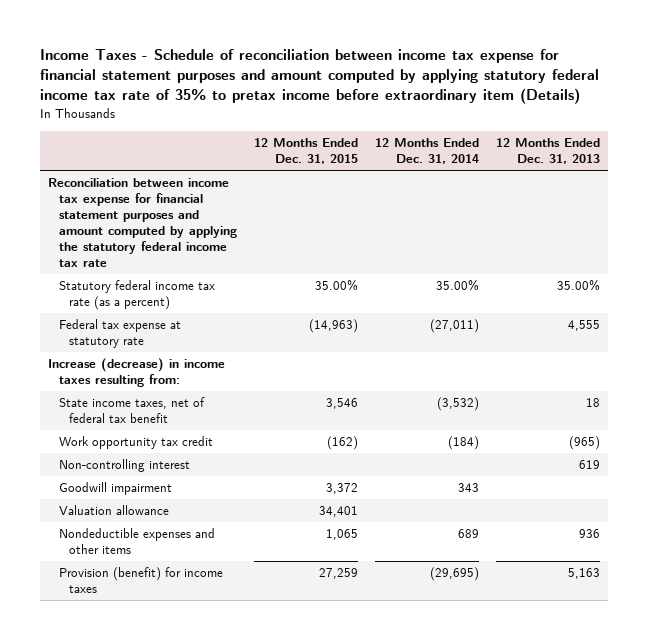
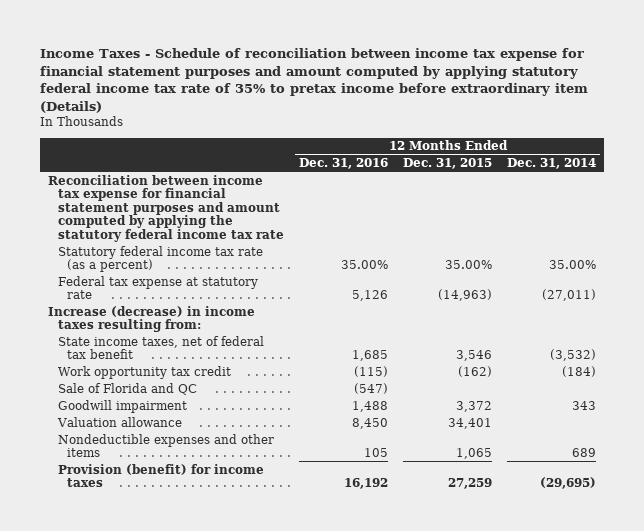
[495,138,600,165] 12 Months Ended Dec. 31, 2013 -> none
none -> [298,158,388,170] Dec. 31, 2016
[58,459,190,473] Non-controlling interest -> [57,382,197,395] Sale of Florida and QC

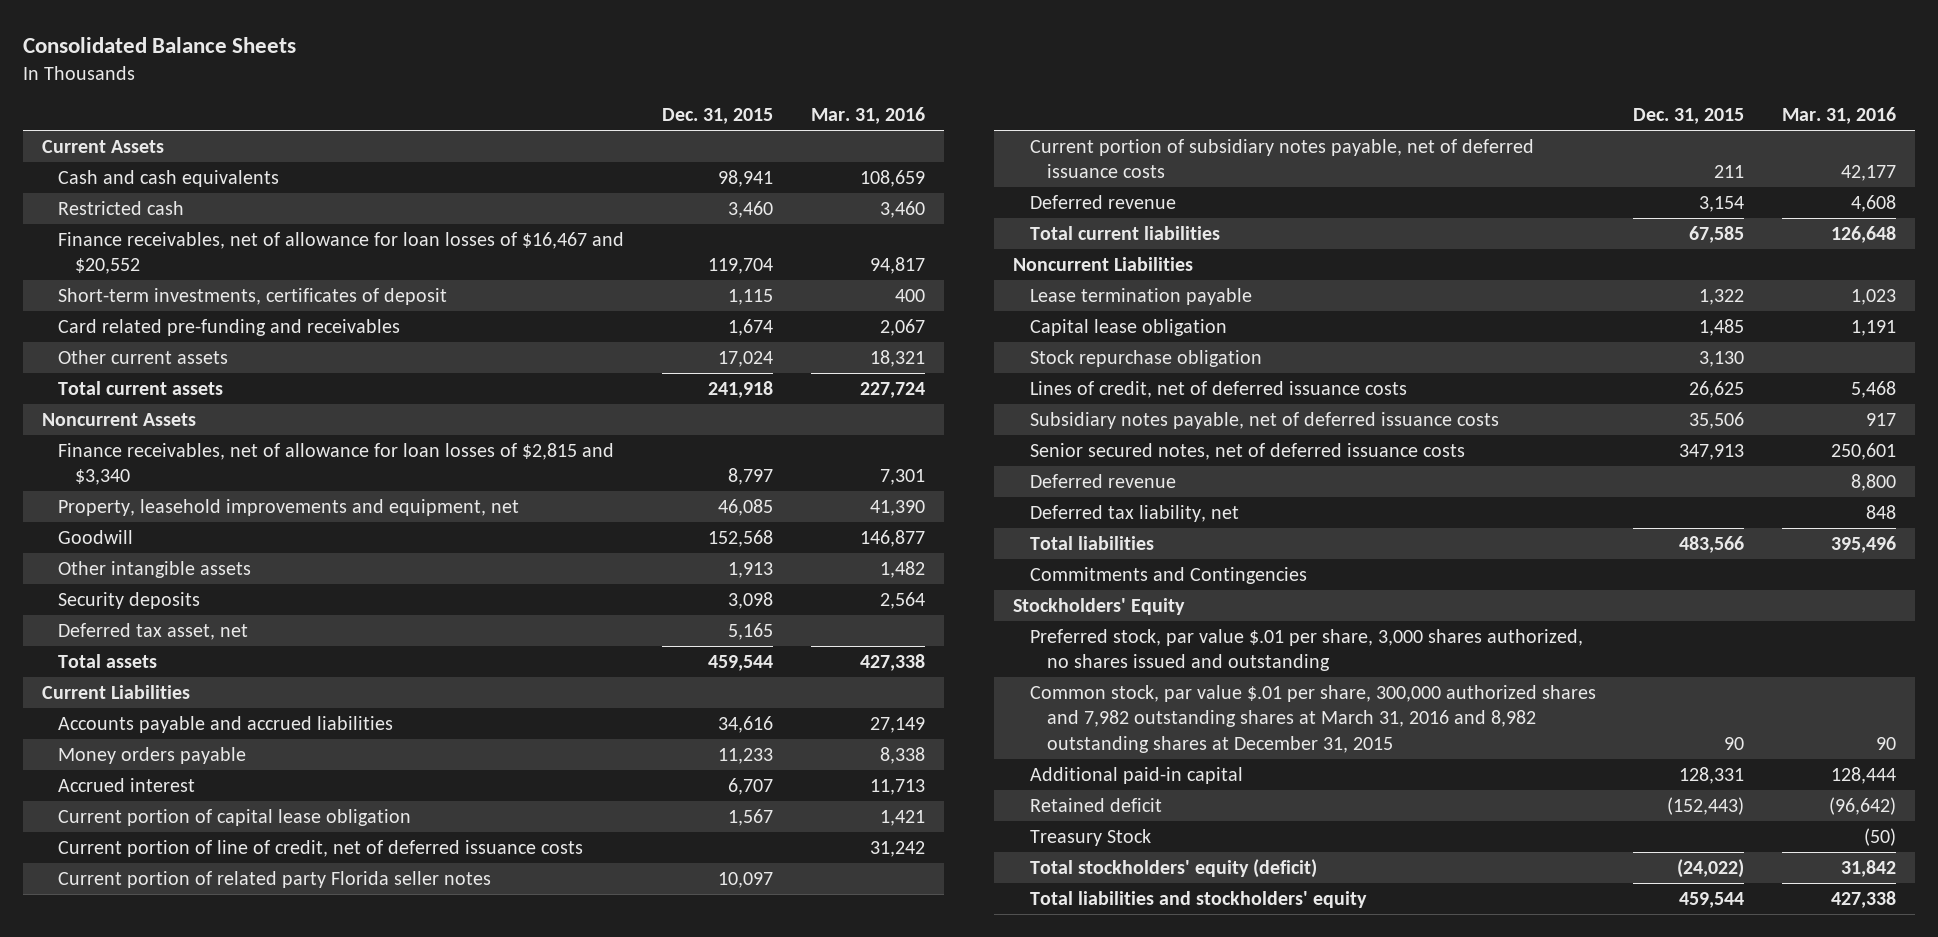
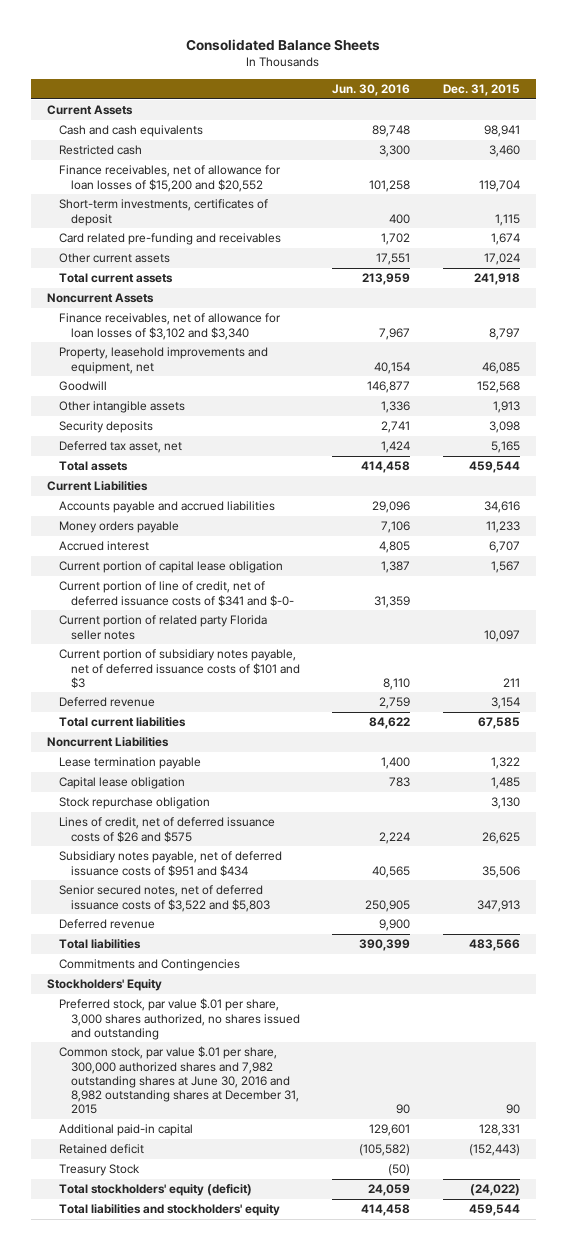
[811,107,926,125] Mar. 31, 2016 -> none
none -> [332,84,411,97] Jun. 30, 2016
[58,231,625,275] Finance receivables, net of allowance for loan losses of $16,467 and $20,552 -> [59,165,282,192] Finance receivables, net of allowance for loan losses of $15,200 and $20,552
[58,442,615,486] Finance receivables, net of allowance for loan losses of $2,815 and $3,340 -> [59,313,282,340] Finance receivables, net of allowance for loan losses of $3,102 and $3,340
[58,839,584,857] Current portion of line of credit, net of deferred issuance costs -> [59,581,294,607] Current portion of line of credit, net of deferred issuance costs of $341 and $-0-
[1029,138,1534,179] Current portion of subsidiary notes payable, net of deferred issuance costs -> [59,649,300,689] Current portion of subsidiary notes payable, net of deferred issuance costs of $101 and $3
[1029,380,1407,398] Lines of credit, net of deferred issuance costs -> [59,817,276,843] Lines of credit, net of deferred issuance costs of $26 and $575
[1029,411,1499,429] Subsidiary notes payable, net of deferred issuance costs -> [59,851,283,877] Subsidiary notes payable, net of deferred issuance costs of $951 and $434
[1029,442,1465,460] Senior secured notes, net of deferred issuance costs -> [59,885,270,912] Senior secured notes, net of deferred issuance costs of $3,522 and $5,803
[1029,504,1239,522] Deferred tax liability, net -> none
[1029,684,1596,753] Common stock, par value $.01 per share, 300,000 authorized shares and 7,982 outstanding shares at March 31, 2016 and 8,982 outstanding shares at December 31, 2015 -> [59,1046,299,1114] Common stock, par value $.01 per share, 300,000 authorized shares and 7,982 outstanding shares at June 30, 2016 and 8,982 outstanding shares at December 31, 2015

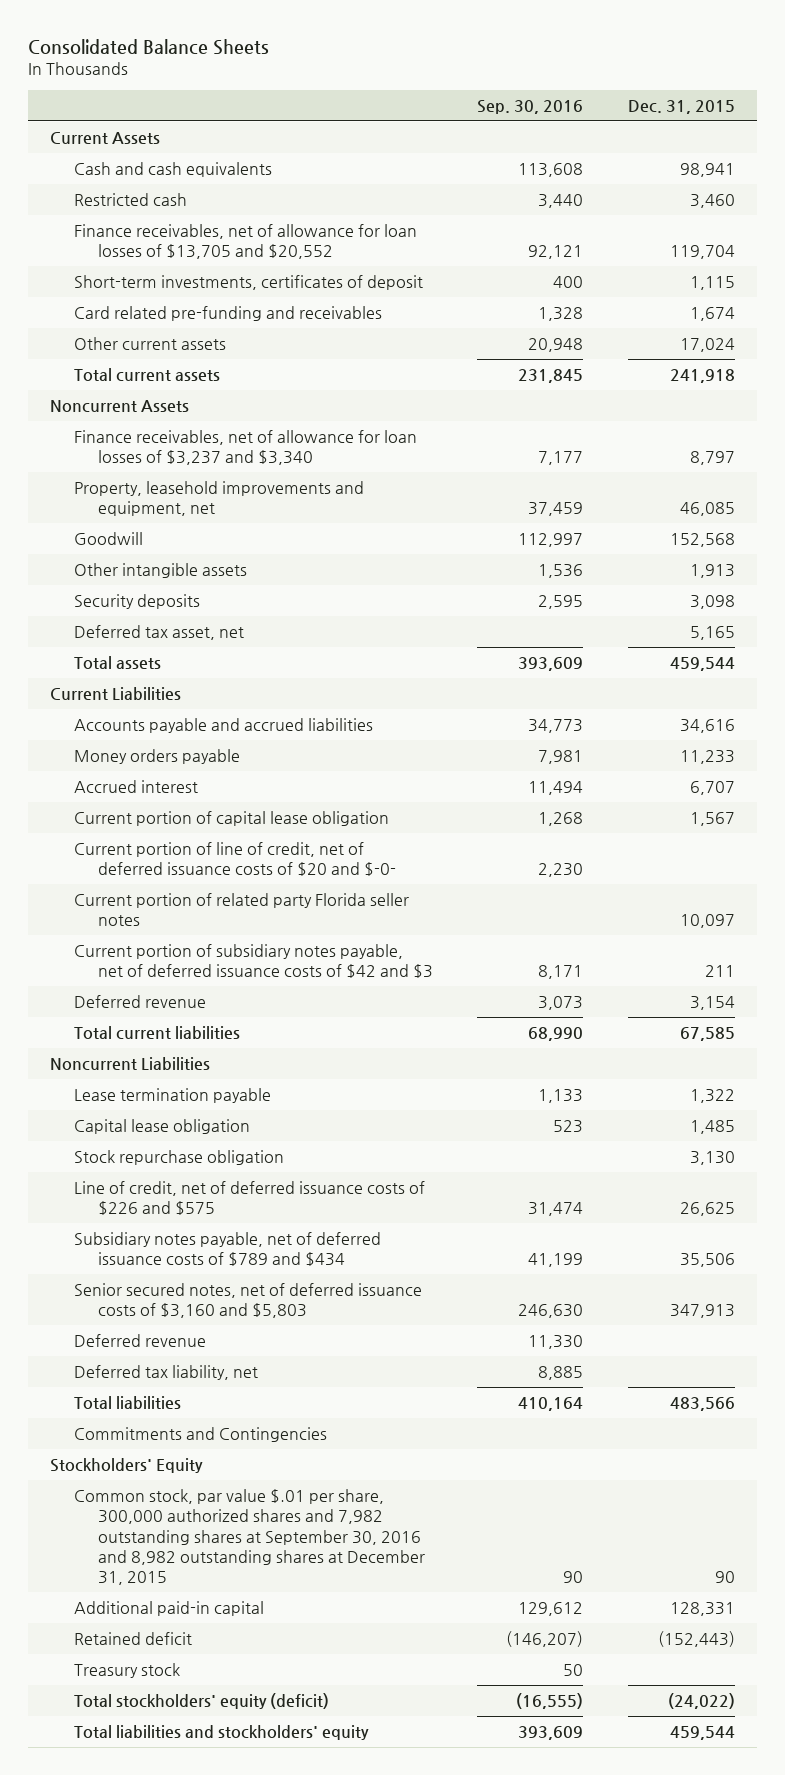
[332,84,411,97] Jun. 30, 2016 -> none
none -> [477,99,584,114] Sep. 30, 2016
[59,165,282,192] Finance receivables, net of allowance for loan losses of $15,200 and $20,552 -> [74,224,418,260] Finance receivables, net of allowance for loan losses of $13,705 and $20,552
[59,313,282,340] Finance receivables, net of allowance for loan losses of $3,102 and $3,340 -> [74,430,418,466] Finance receivables, net of allowance for loan losses of $3,237 and $3,340
[59,581,294,607] Current portion of line of credit, net of deferred issuance costs of $341 and $-0- -> [74,842,396,877] Current portion of line of credit, net of deferred issuance costs of $20 and $-0-
[59,649,300,689] Current portion of subsidiary notes payable, net of deferred issuance costs of $101 and $3 -> [74,944,433,979] Current portion of subsidiary notes payable, net of deferred issuance costs of $42 and $3
[59,817,276,843] Lines of credit, net of deferred issuance costs of $26 and $575 -> [74,1181,426,1216] Line of credit, net of deferred issuance costs of $226 and $575
[59,851,283,877] Subsidiary notes payable, net of deferred issuance costs of $951 and $434 -> [74,1232,382,1267] Subsidiary notes payable, net of deferred issuance costs of $789 and $434
[59,885,270,912] Senior secured notes, net of deferred issuance costs of $3,522 and $5,803 -> [74,1283,423,1319] Senior secured notes, net of deferred issuance costs of $3,160 and $5,803
none -> [74,1365,259,1381] Deferred tax liability, net
[59,998,300,1040] Preferred stock, par value $.01 per share, 3,000 shares authorized, no shares issued and outstanding -> none
[59,1046,299,1114] Common stock, par value $.01 per share, 300,000 authorized shares and 7,982 outstanding shares at June 30, 2016 and 8,982 outstanding shares at December 31, 2015 -> [74,1489,425,1585] Common stock, par value $.01 per share, 300,000 authorized shares and 7,982 outstanding shares at September 30, 2016 and 8,982 outstanding shares at December 31, 2015
[59,1164,141,1177] Treasury Stock -> [74,1663,181,1679] Treasury stock

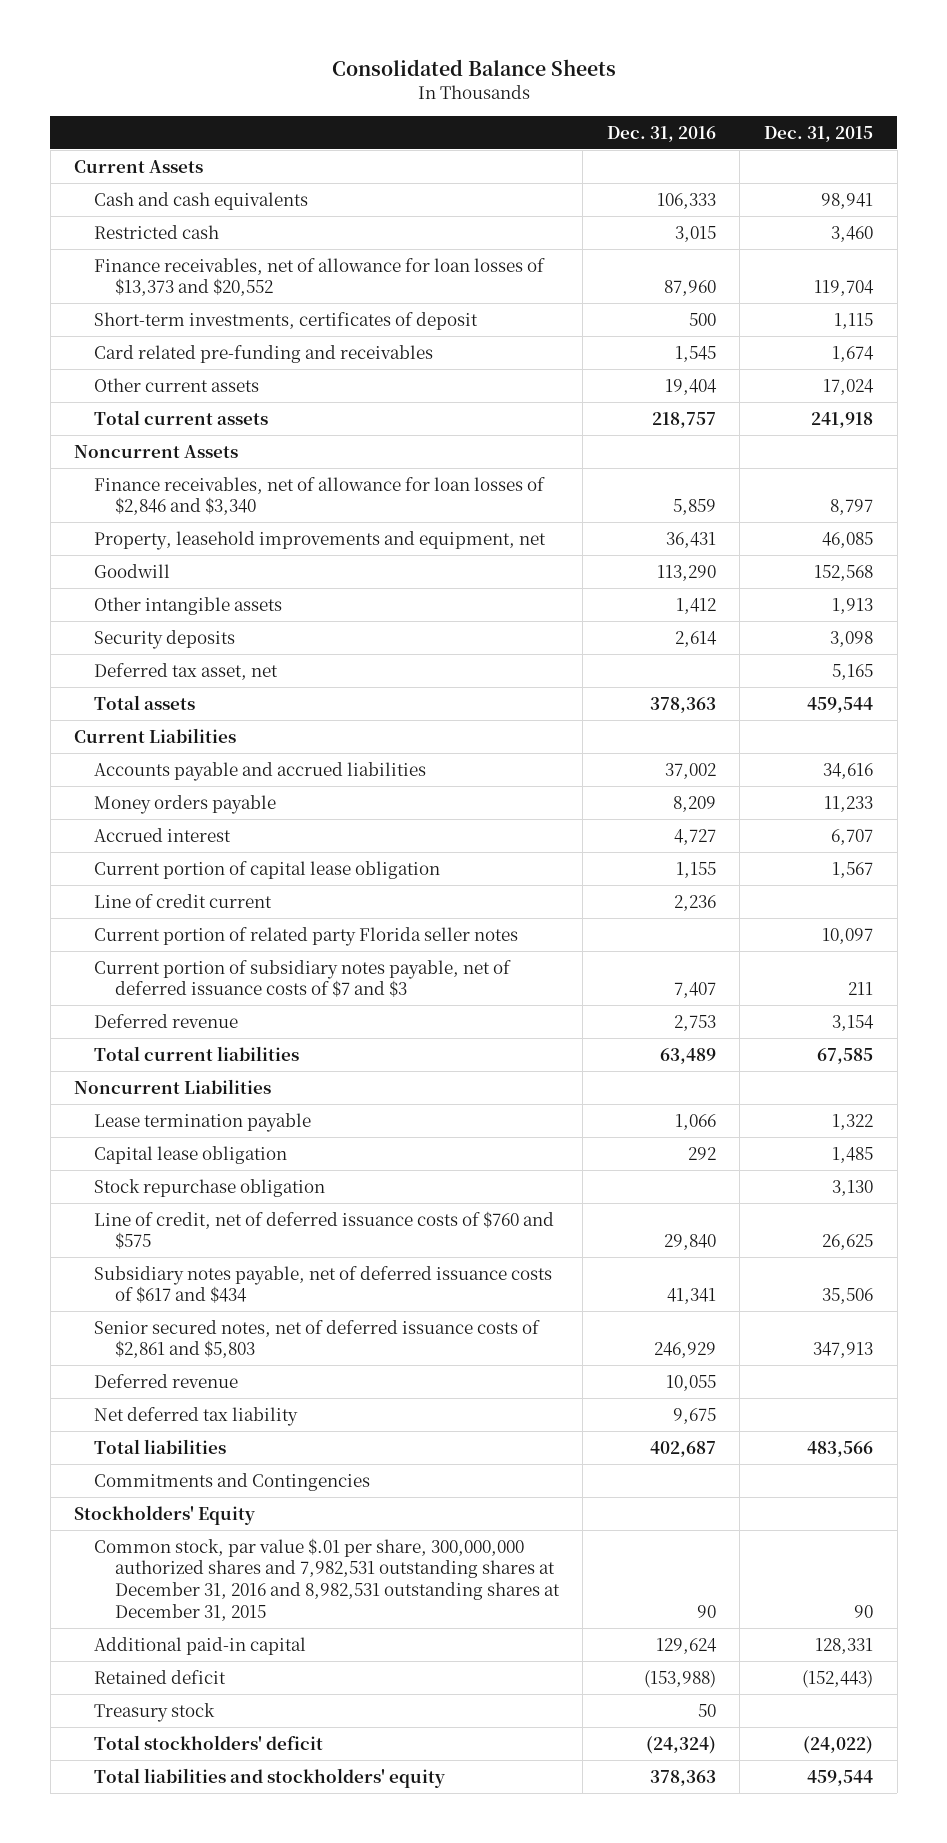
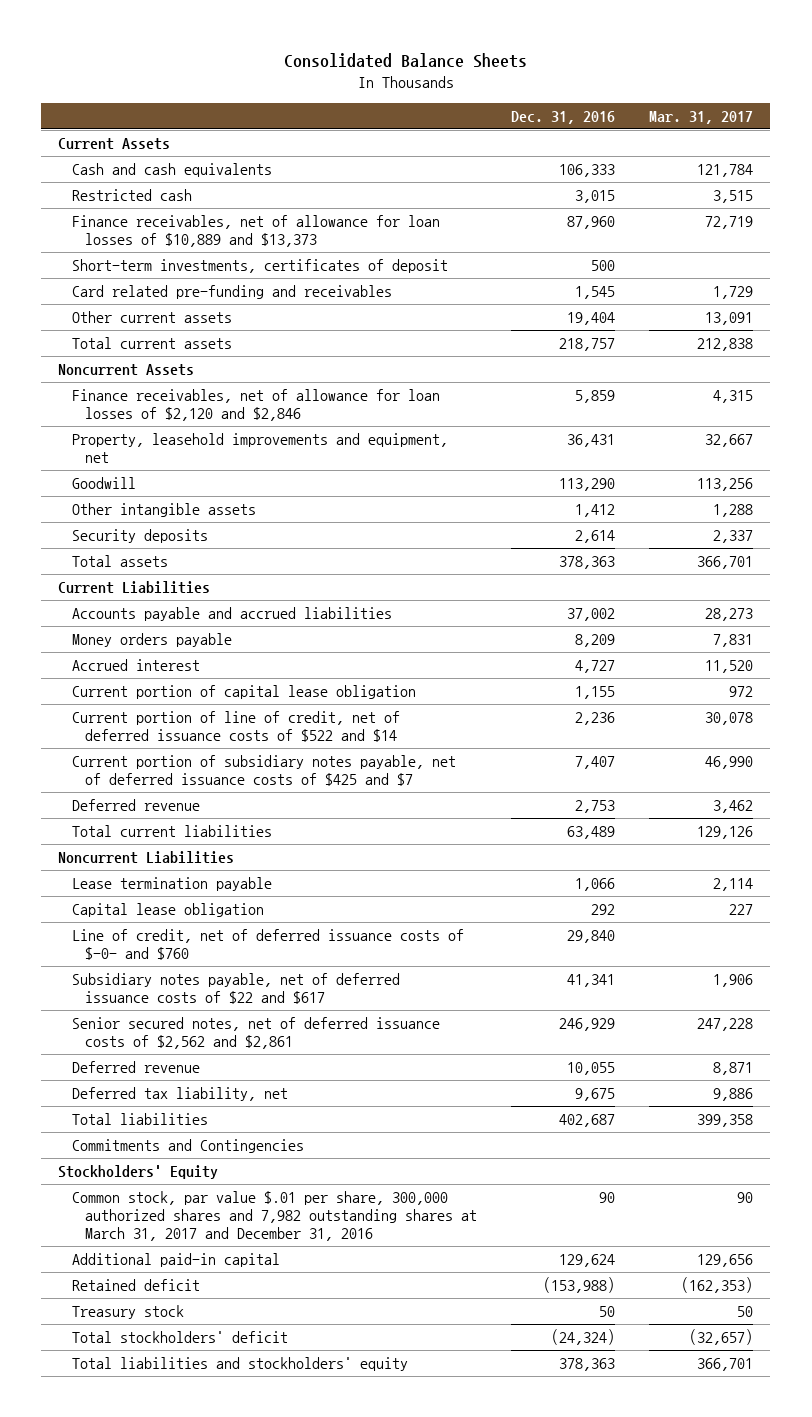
[764,125,874,142] Dec. 31, 2015 -> none
none -> [649,110,754,124] Mar. 31, 2017
[94,257,546,297] Finance receivables, net of allowance for loan losses of $13,373 and $20,552 -> [71,214,440,248] Finance receivables, net of allowance for loan losses of $10,889 and $13,373
[94,476,546,516] Finance receivables, net of allowance for loan losses of $2,846 and $3,340 -> [71,388,440,422] Finance receivables, net of allowance for loan losses of $2,120 and $2,846
[94,662,279,680] Deferred tax asset, net -> none
[94,926,519,946] Current portion of related party Florida seller notes -> none
[94,893,273,908] Line of credit current -> [71,710,400,743] Current portion of line of credit, net of deferred issuance costs of $522 and $14
[94,959,512,998] Current portion of subsidiary notes payable, net of deferred issuance costs of $7 and $3 -> [71,754,456,787] Current portion of subsidiary notes payable, net of deferred issuance costs of $425 and $7
[94,1178,326,1197] Stock repurchase obligation -> none
[94,1210,555,1250] Line of credit, net of deferred issuance costs of $760 and $575 -> [71,928,464,961] Line of credit, net of deferred issuance costs of $-0- and $760
[94,1265,553,1304] Subsidiary notes payable, net of deferred issuance costs of $617 and $434 -> [71,972,400,1005] Subsidiary notes payable, net of deferred issuance costs of $22 and $617
[94,1319,541,1359] Senior secured notes, net of deferred issuance costs of $2,861 and $5,803 -> [71,1016,440,1050] Senior secured notes, net of deferred issuance costs of $2,562 and $2,861
[94,1406,299,1426] Net deferred tax liability -> [71,1086,288,1101] Deferred tax liability, net
[94,1537,560,1621] Common stock, par value $.01 per share, 300,000,000 authorized shares and 7,982,531 outstanding shares at December 31, 2016 and 8,982,531 outstanding shares at December 31, 2015 -> [71,1190,478,1242] Common stock, par value $.01 per share, 300,000 authorized shares and 7,982 outstanding shares at March 31, 2017 and December 31, 2016

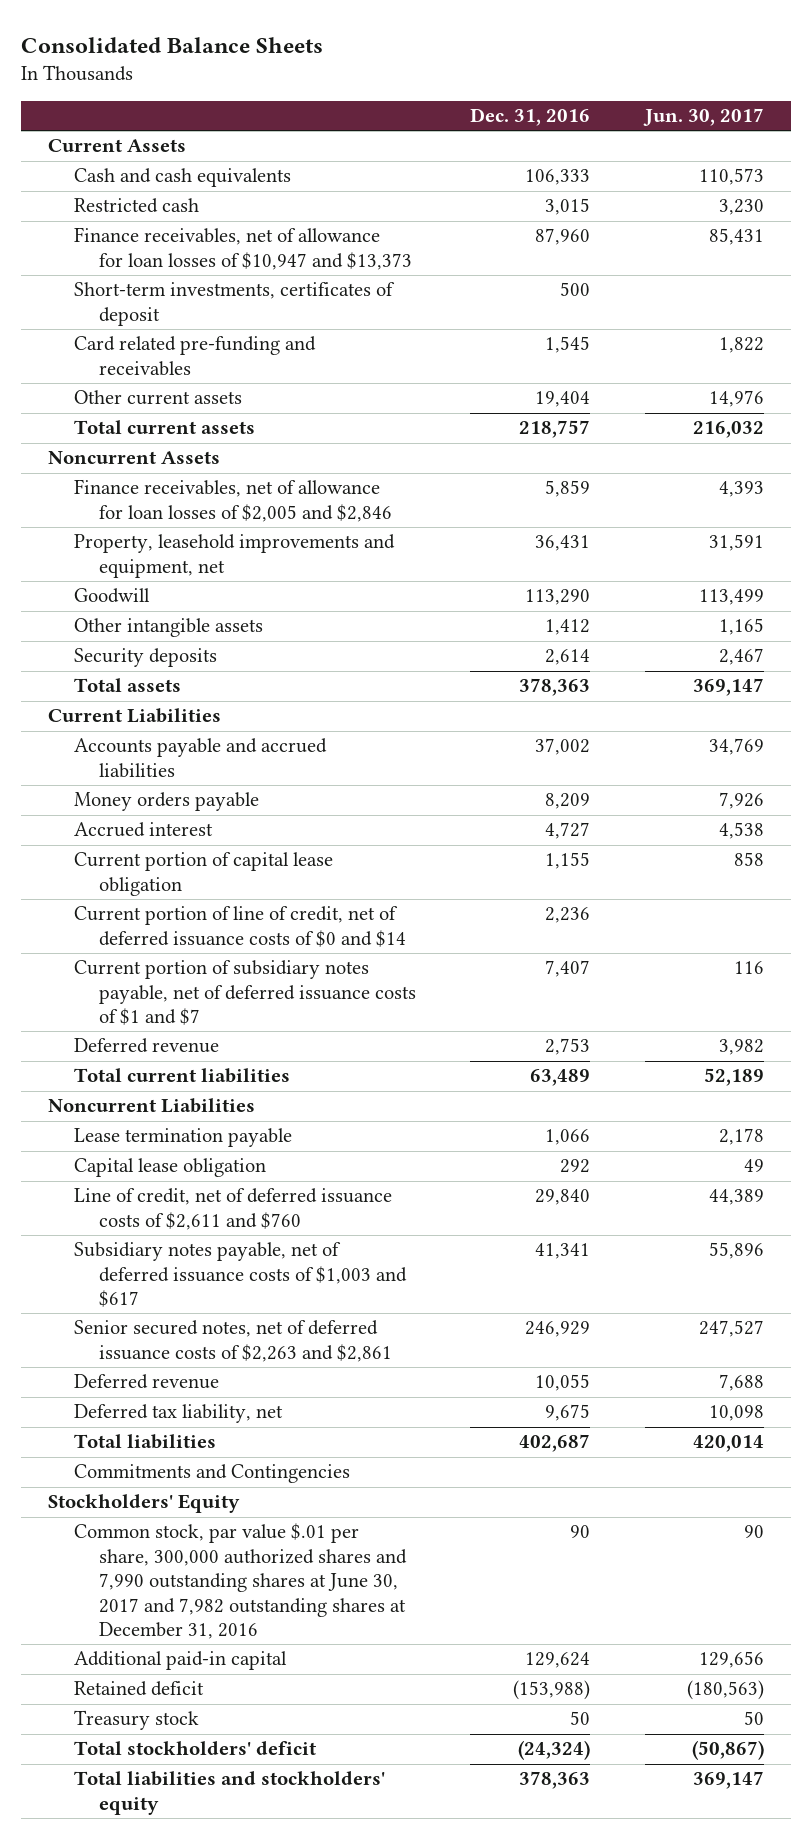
[649,110,754,124] Mar. 31, 2017 -> none
none -> [642,108,764,127] Jun. 30, 2017
[71,214,440,248] Finance receivables, net of allowance for loan losses of $10,889 and $13,373 -> [73,227,413,270] Finance receivables, net of allowance for loan losses of $10,947 and $13,373
[71,388,440,422] Finance receivables, net of allowance for loan losses of $2,120 and $2,846 -> [73,479,393,522] Finance receivables, net of allowance for loan losses of $2,005 and $2,846
[71,710,400,743] Current portion of line of credit, net of deferred issuance costs of $522 and $14 -> [73,906,407,947] Current portion of line of credit, net of deferred issuance costs of $0 and $14
[71,754,456,787] Current portion of subsidiary notes payable, net of deferred issuance costs of $425 and $7 -> [73,960,417,1026] Current portion of subsidiary notes payable, net of deferred issuance costs of $1 and $7
[71,928,464,961] Line of credit, net of deferred issuance costs of $-0- and $760 -> [73,1188,392,1230] Line of credit, net of deferred issuance costs of $2,611 and $760
[71,972,400,1005] Subsidiary notes payable, net of deferred issuance costs of $22 and $617 -> [73,1242,408,1308] Subsidiary notes payable, net of deferred issuance costs of $1,003 and $617
[71,1016,440,1050] Senior secured notes, net of deferred issuance costs of $2,562 and $2,861 -> [73,1320,393,1362] Senior secured notes, net of deferred issuance costs of $2,263 and $2,861
[71,1190,478,1242] Common stock, par value $.01 per share, 300,000 authorized shares and 7,982 outstanding shares at March 31, 2017 and December 31, 2016 -> [73,1523,408,1639] Common stock, par value $.01 per share, 300,000 authorized shares and 7,990 outstanding shares at June 30, 2017 and 7,982 outstanding shares at December 31, 2016

